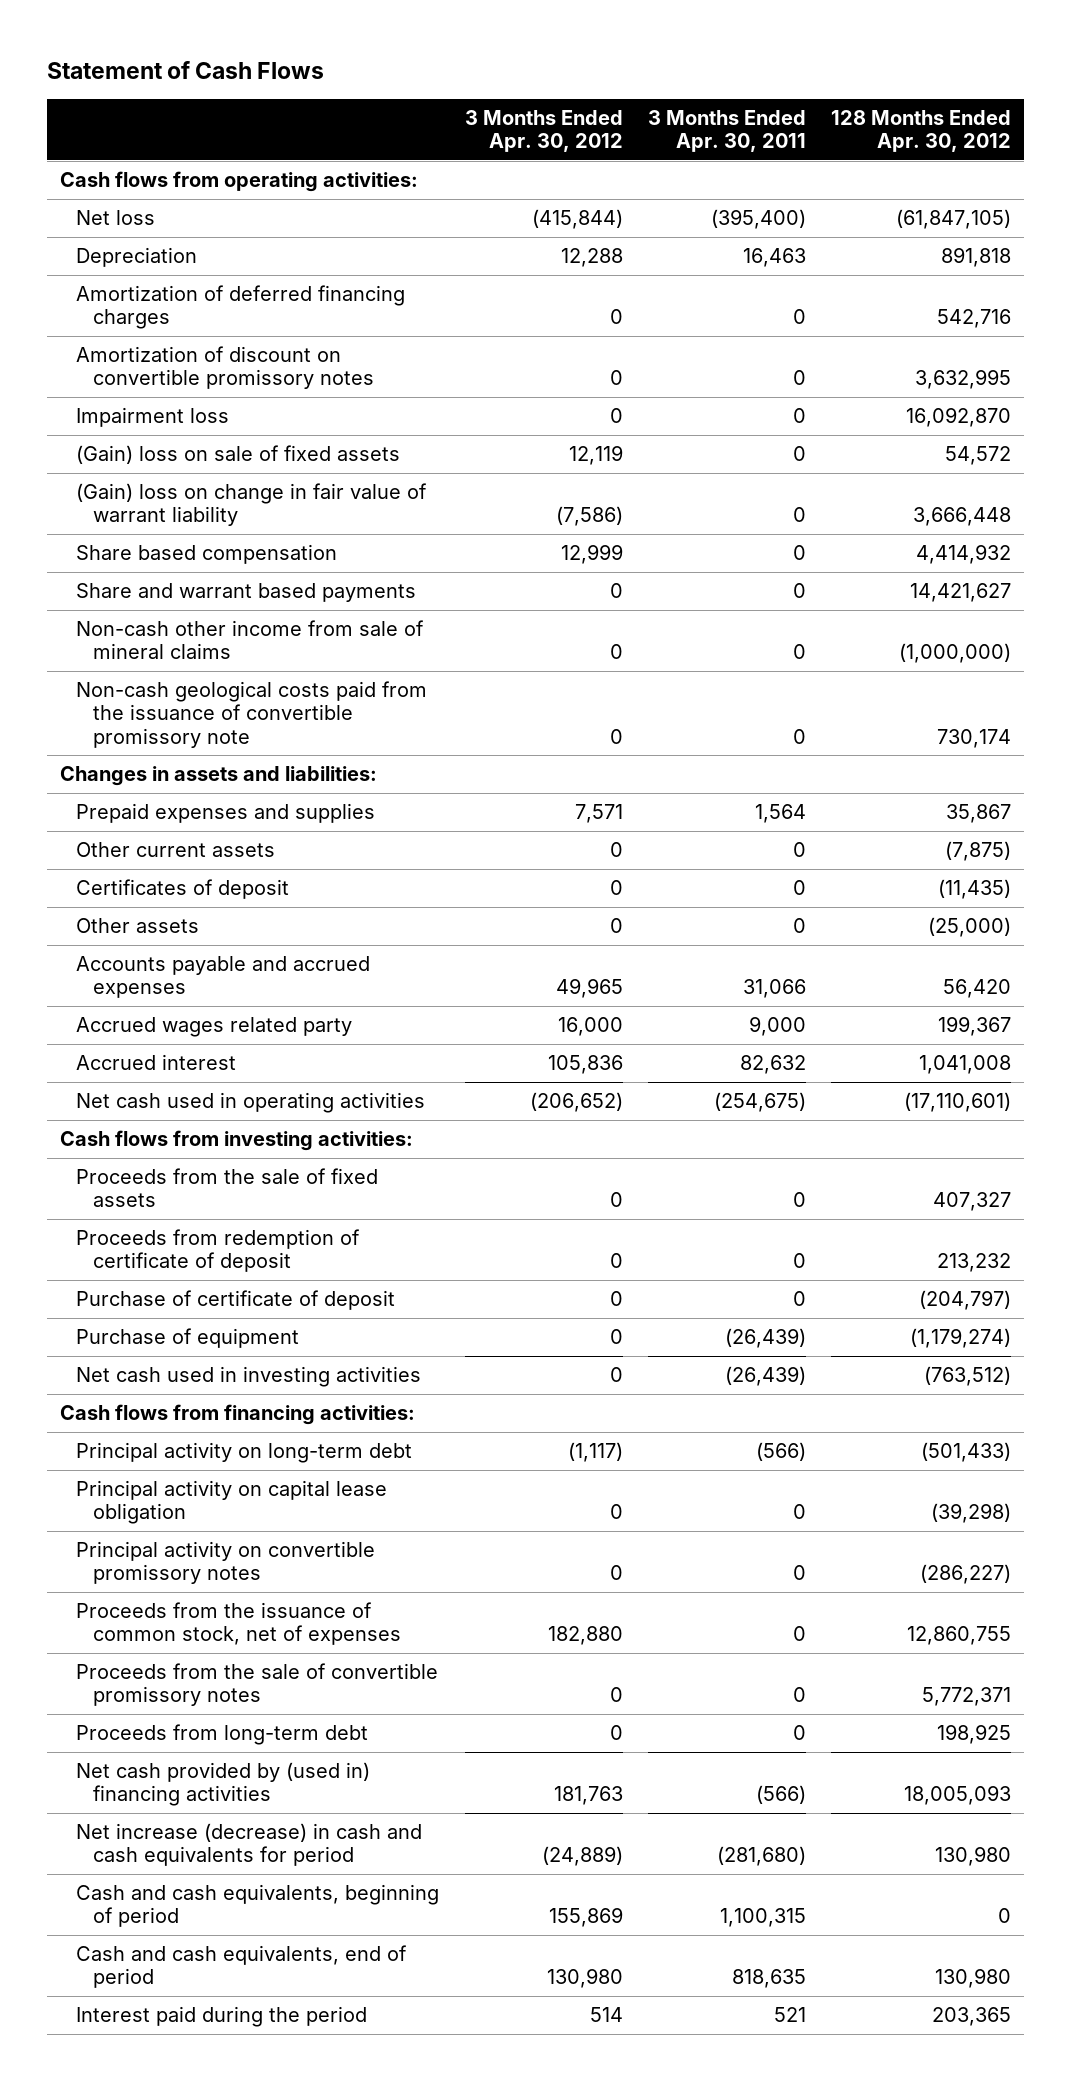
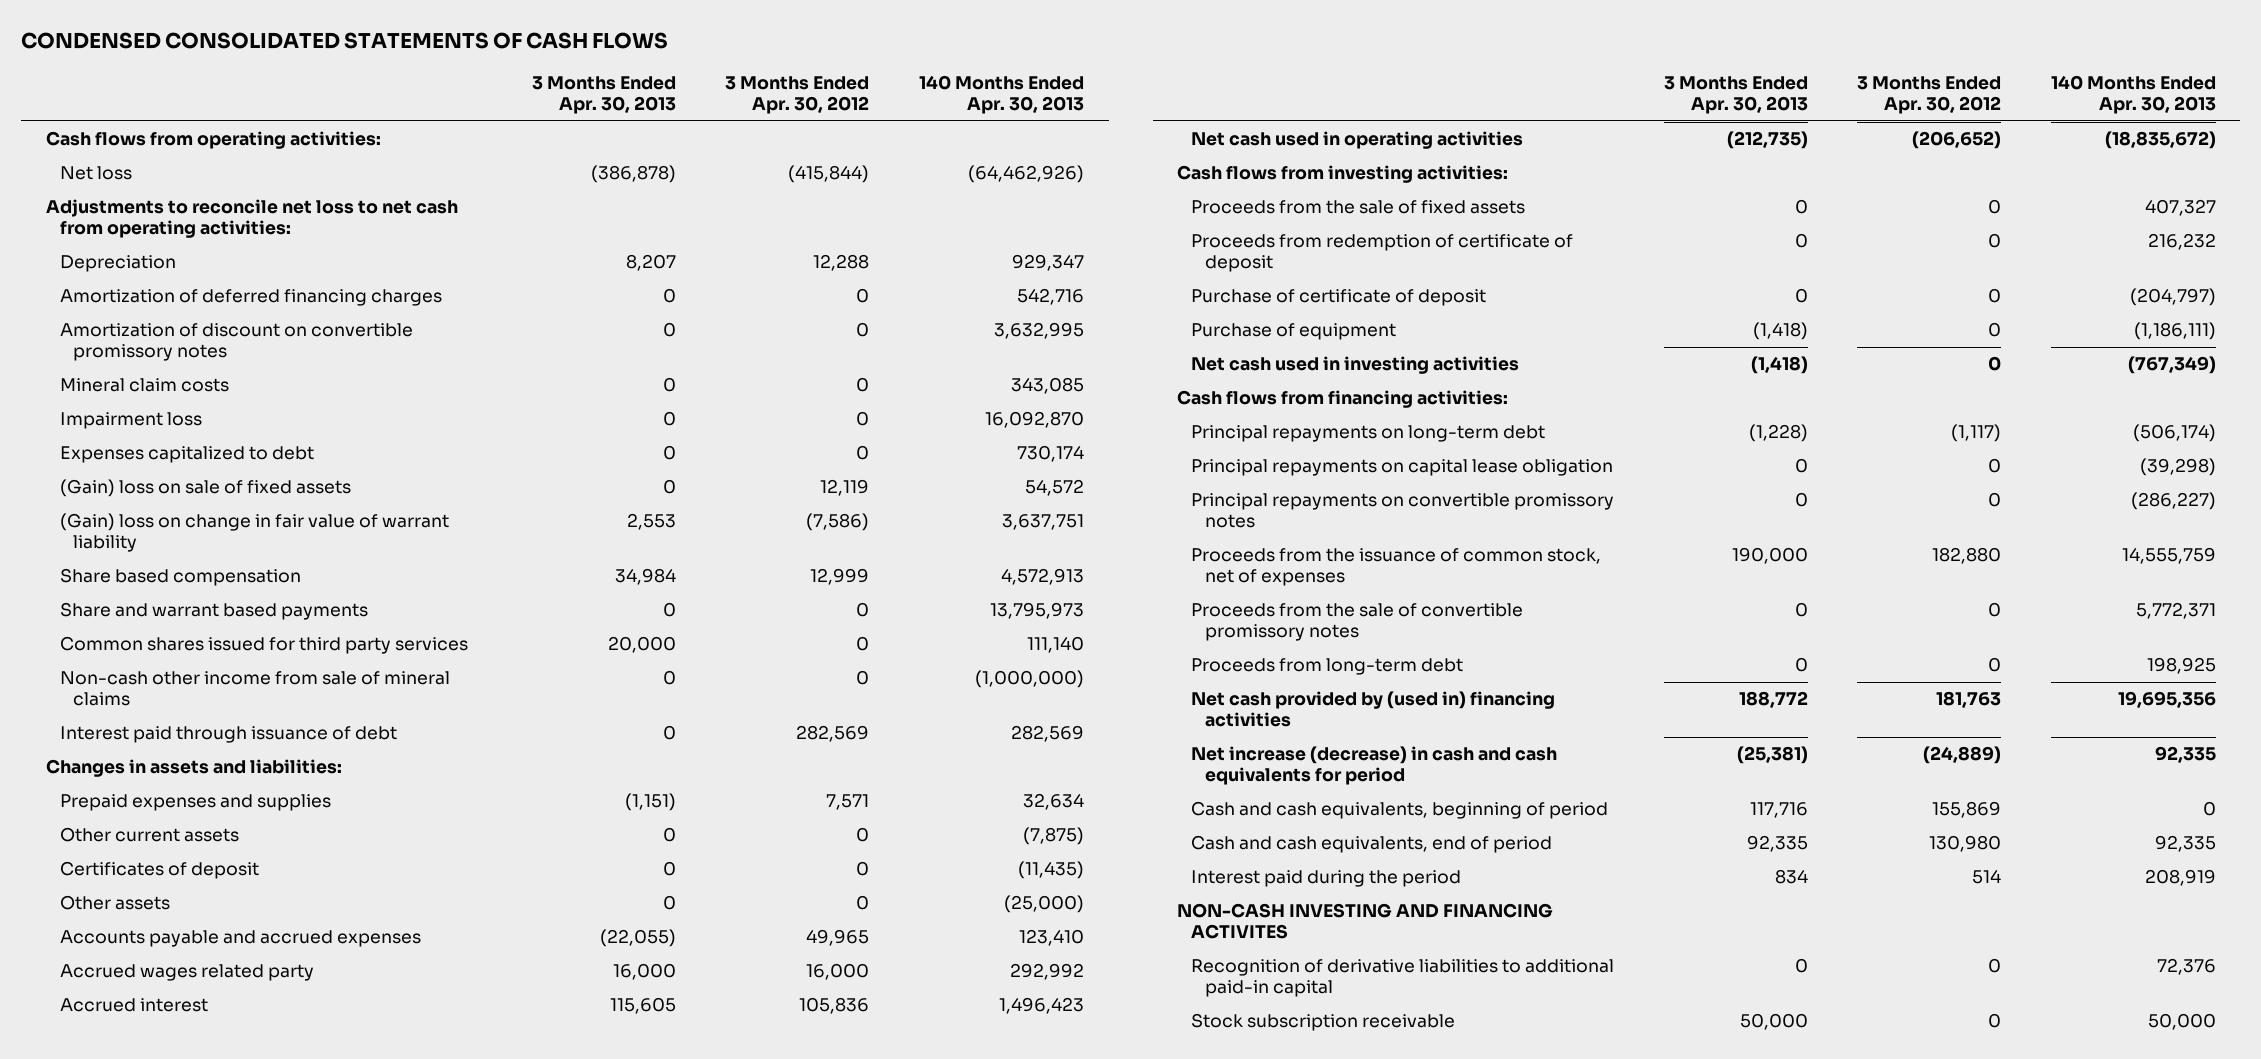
[47,60,325,79] Statement of Cash Flows -> [21,32,669,50] CONDENSED CONSOLIDATED STATEMENTS OF CASH FLOWS
[648,110,807,153] 3 Months Ended Apr. 30, 2011 -> none
[831,110,1012,153] 128 Months Ended Apr. 30, 2012 -> none
none -> [532,76,677,115] 3 Months Ended Apr. 30, 2013
none -> [918,75,1084,115] 140 Months Ended Apr. 30, 2013
none -> [45,199,458,239] Adjustments to reconcile net loss to net cash from operating activities:
none -> [59,378,229,393] Mineral claim costs
none -> [59,446,314,464] Expenses capitalized to debt
none -> [59,636,468,655] Common shares issued for third party services
[76,681,428,748] Non-cash geological costs paid from the issuance of convertible promissory note -> none
none -> [59,726,397,744] Interest paid through issuance of debt
[76,1442,413,1464] Principal activity on long-term debt -> [1191,425,1546,443] Principal repayments on long-term debt
[76,1480,388,1525] Principal activity on capital lease obligation -> [1191,459,1614,477] Principal repayments on capital lease obligation
[76,1541,376,1585] Principal activity on convertible promissory notes -> [1191,493,1615,529] Principal repayments on convertible promissory notes
none -> [1177,903,1554,940] NON-CASH INVESTING AND FINANCING ACTIVITES
none -> [1191,959,1615,998] Recognition of derivative liabilities to additional paid-in capital
none -> [1191,1013,1456,1032] Stock subscription receivable

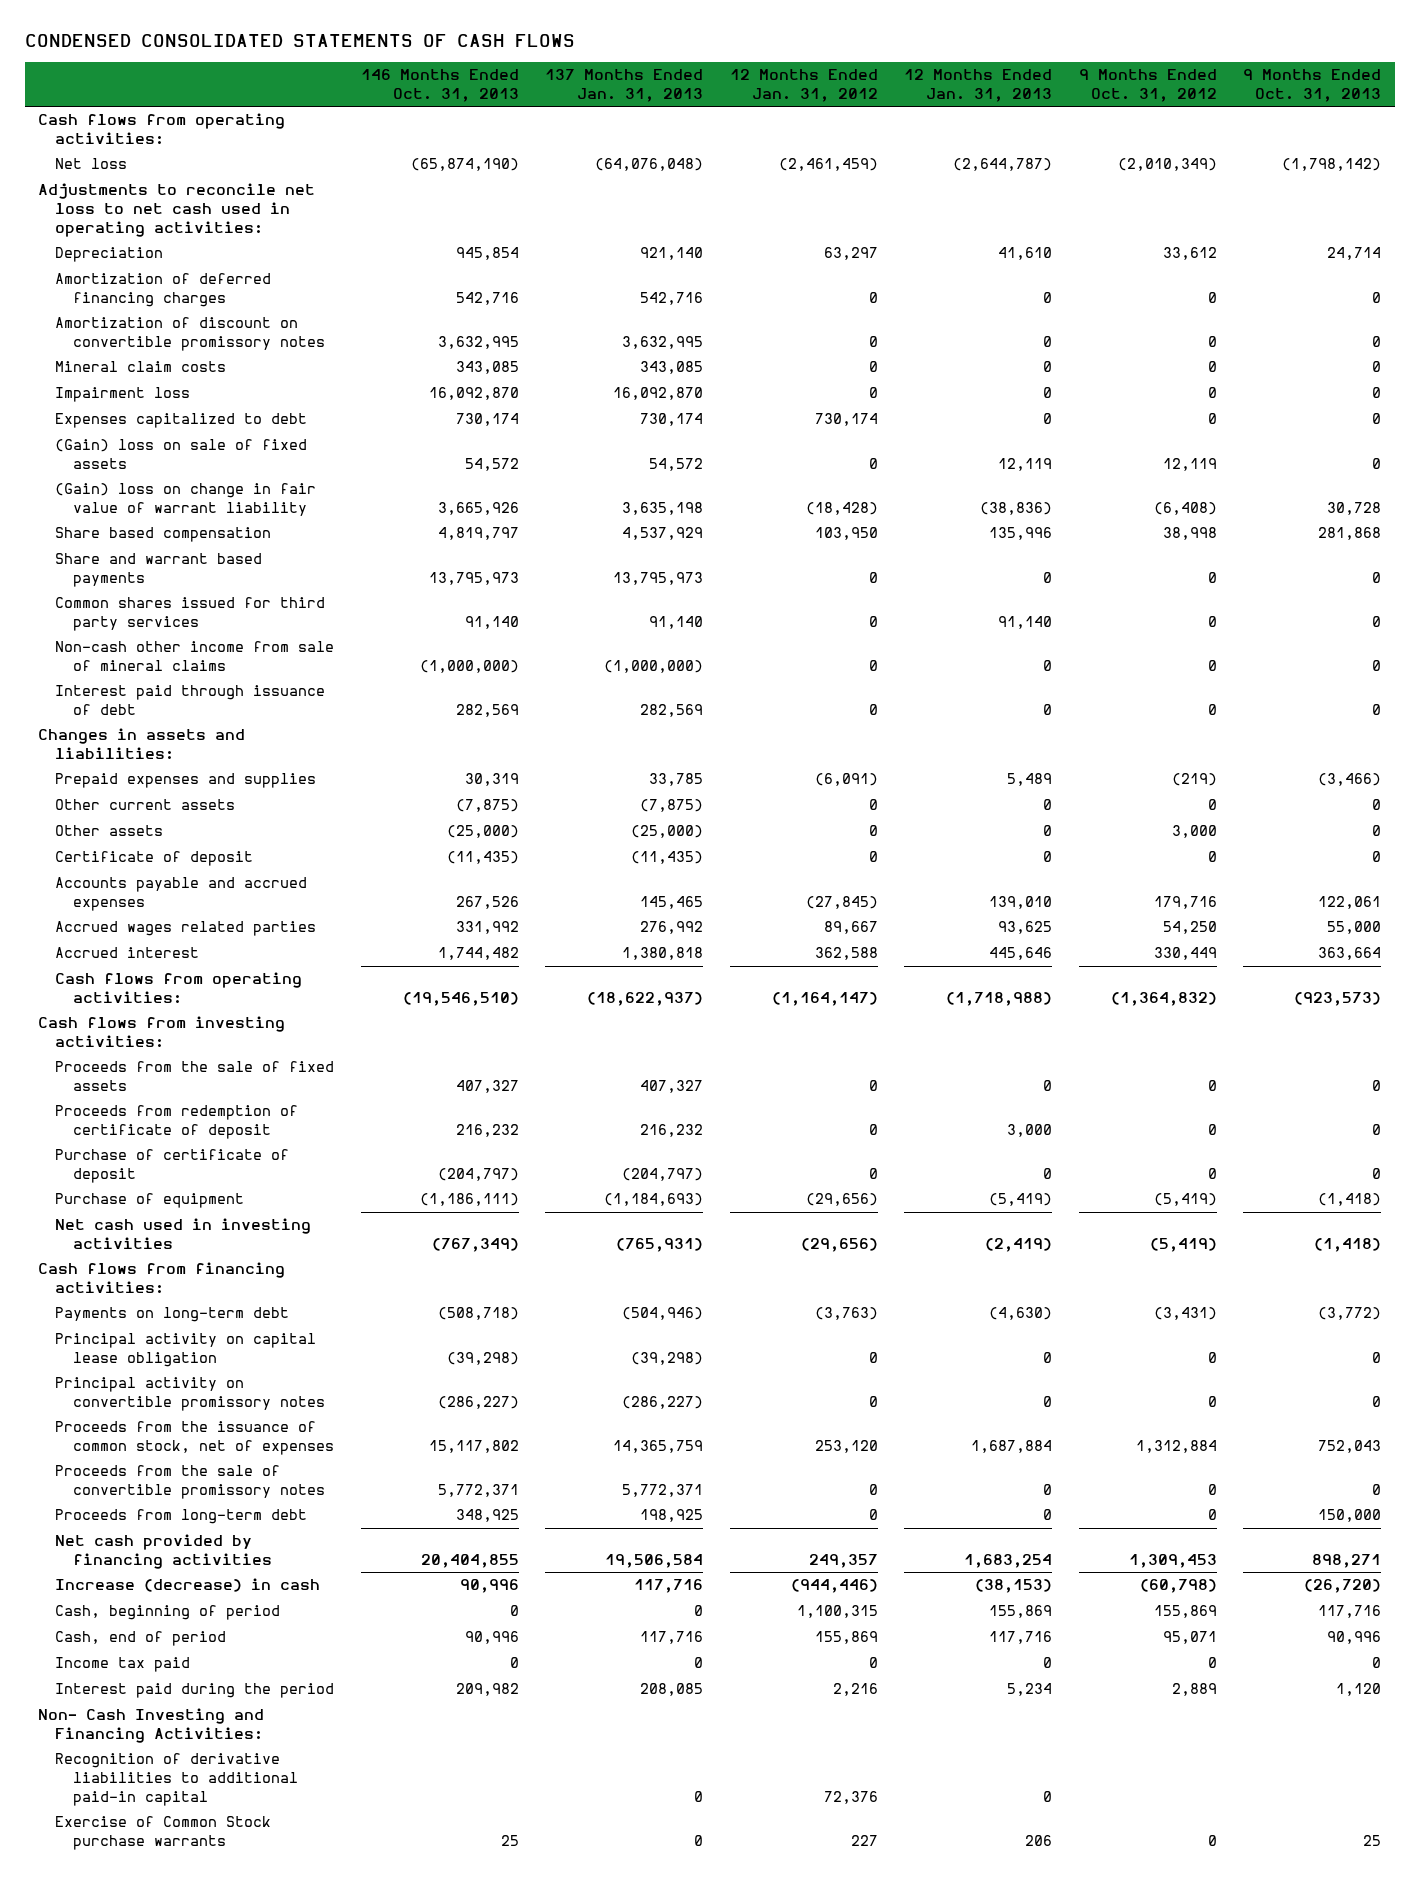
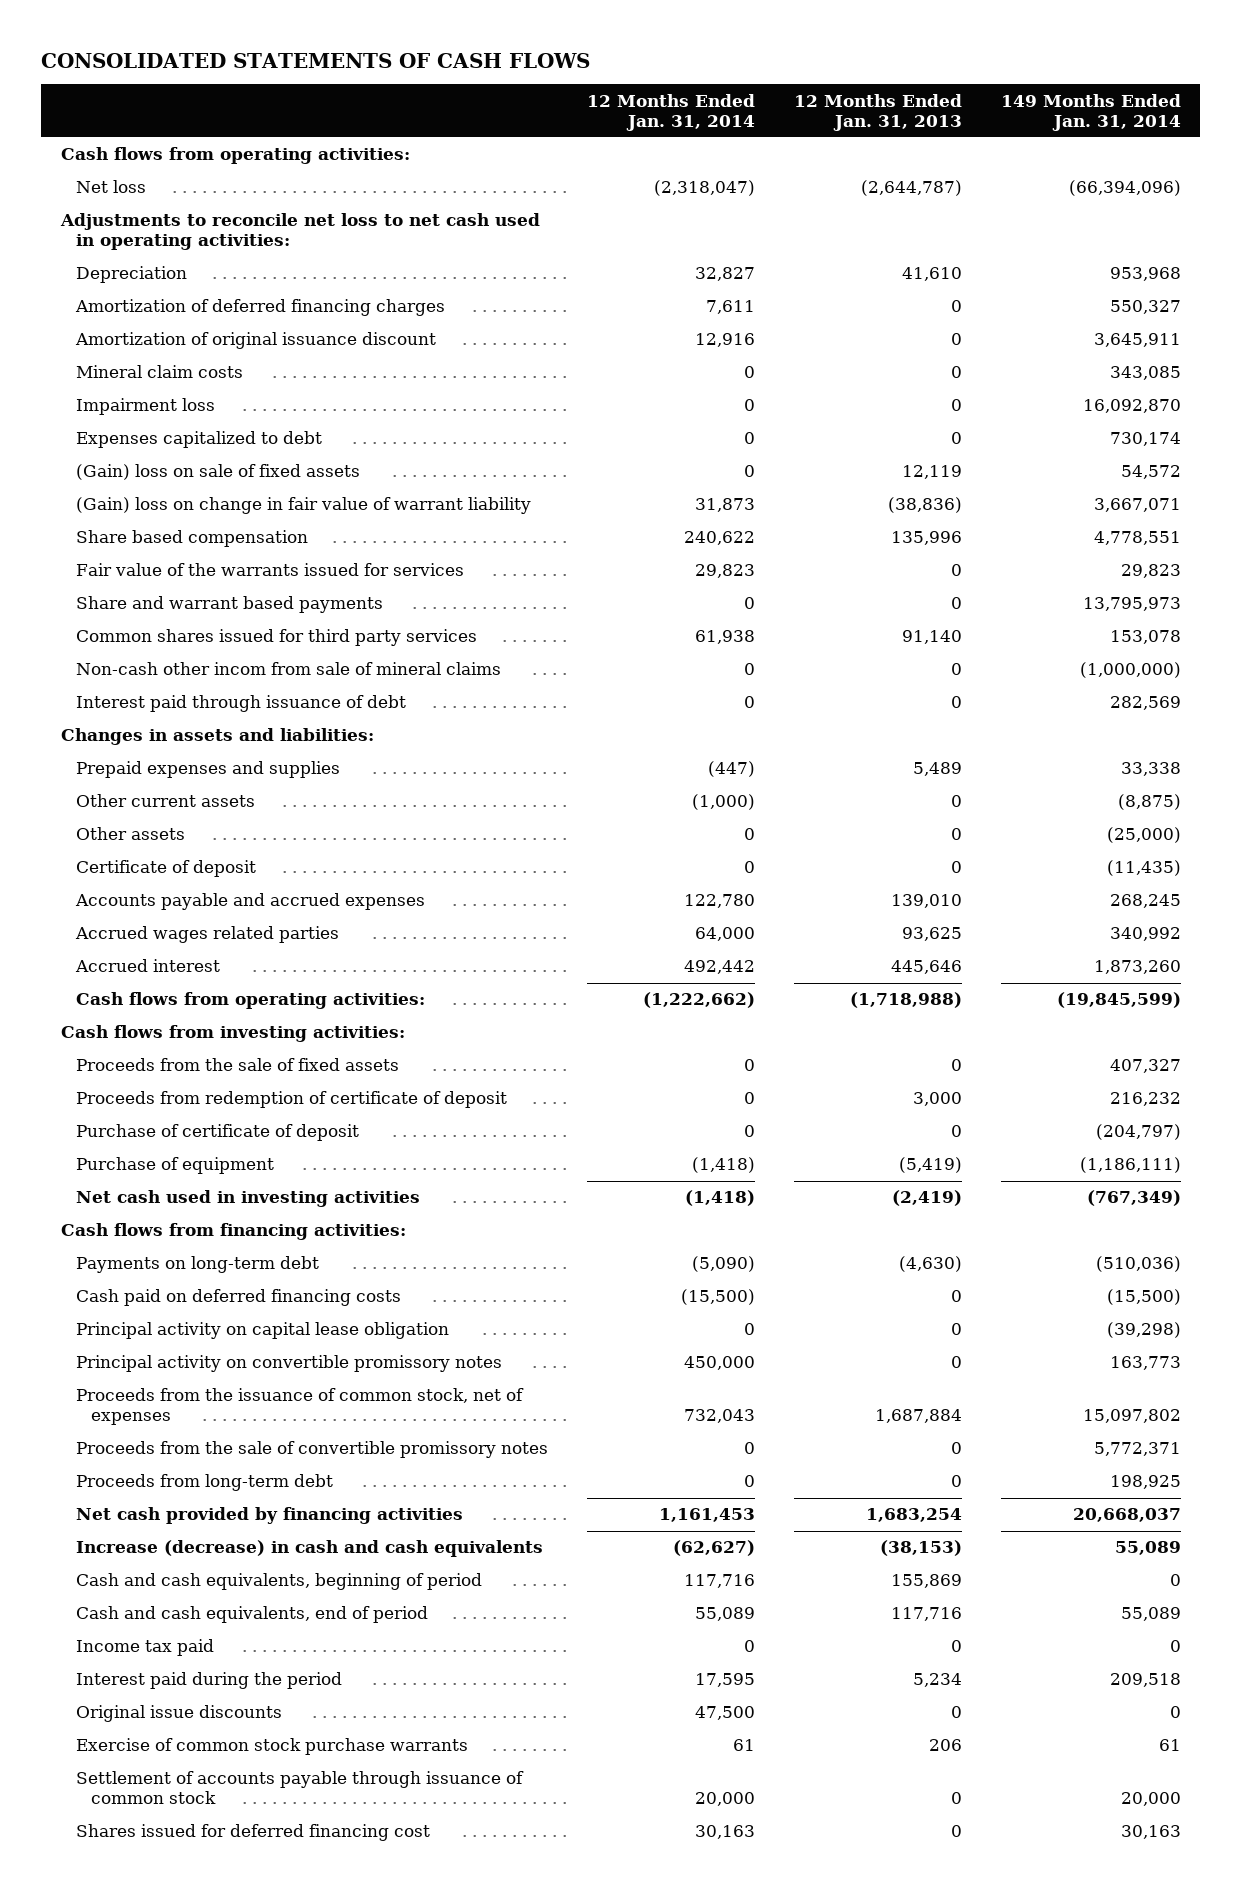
[24,34,575,48] CONDENSED CONSOLIDATED STATEMENTS OF CASH FLOWS -> [41,52,591,68] CONSOLIDATED STATEMENTS OF CASH FLOWS
[360,69,519,102] 146 Months Ended Oct. 31, 2013 -> none
[545,69,704,102] 137 Months Ended Jan. 31, 2013 -> none
[729,69,878,102] 12 Months Ended Jan. 31, 2012 -> none
[1078,69,1217,102] 9 Months Ended Oct. 31, 2012 -> none
[1243,69,1382,102] 9 Months Ended Oct. 31, 2013 -> none
none -> [586,93,755,131] 12 Months Ended Jan. 31, 2014
none -> [1000,93,1181,131] 149 Months Ended Jan. 31, 2014
[55,317,325,352] Amortization of discount on convertible promissory notes -> [74,332,436,350] Amortization of original issuance discount
none -> [75,563,464,577] Fair value of the warrants issued for services
[55,641,335,672] Non-cash other income from sale of mineral claims -> [75,662,501,676] Non-cash other incom from sale of mineral claims
none -> [75,1289,401,1307] Cash paid on deferred financing costs
[55,1578,321,1593] Increase (decrease) in cash -> [75,1540,543,1558] Increase (decrease) in cash and cash equivalents
[55,1605,281,1621] Cash, beginning of period -> [75,1573,482,1591] Cash and cash equivalents, beginning of period
[55,1631,227,1647] Cash, end of period -> [75,1606,428,1624] Cash and cash equivalents, end of period
[37,1708,264,1744] Non- Cash Investing and Financing Activities: -> none
[55,1753,298,1806] Recognition of derivative liabilities to additional paid-in capital -> none
none -> [75,1705,282,1723] Original issue discounts
[55,1816,272,1851] Exercise of Common Stock purchase warrants -> [75,1738,468,1756] Exercise of common stock purchase warrants
none -> [75,1771,524,1805] Settlement of accounts payable through issuance of common stock
none -> [75,1824,430,1842] Shares issued for deferred financing cost

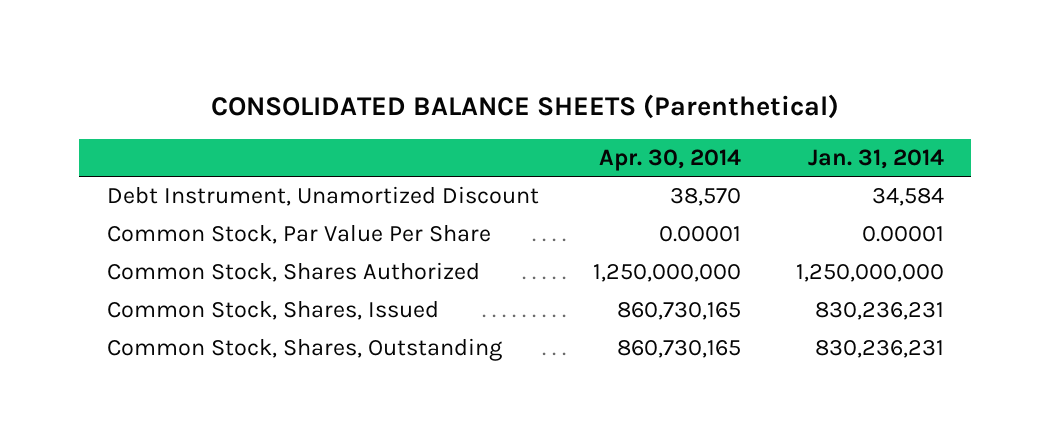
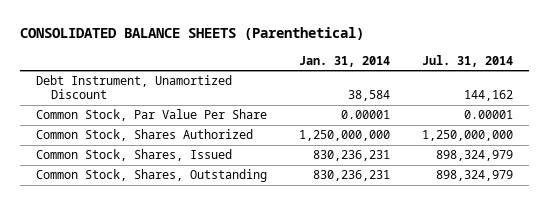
[599,148,742,171] Apr. 30, 2014 -> none
none -> [422,54,514,67] Jul. 31, 2014
[871,188,944,207] 34,584 -> [347,90,390,102] 38,584

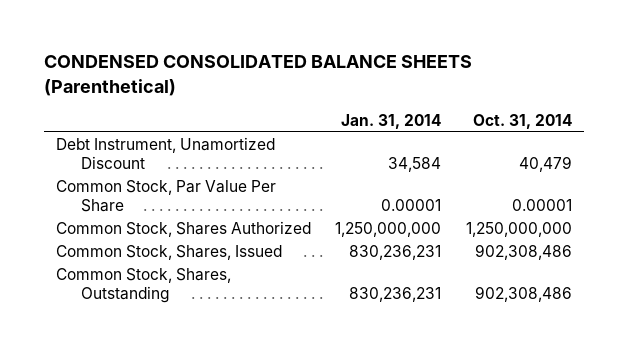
[19,27,364,41] CONSOLIDATED BALANCE SHEETS (Parenthetical) -> [44,55,473,96] CONDENSED CONSOLIDATED BALANCE SHEETS (Parenthetical)
[422,54,514,67] Jul. 31, 2014 -> none
none -> [472,114,572,130] Oct. 31, 2014
[347,90,390,102] 38,584 -> [388,156,442,172] 34,584

